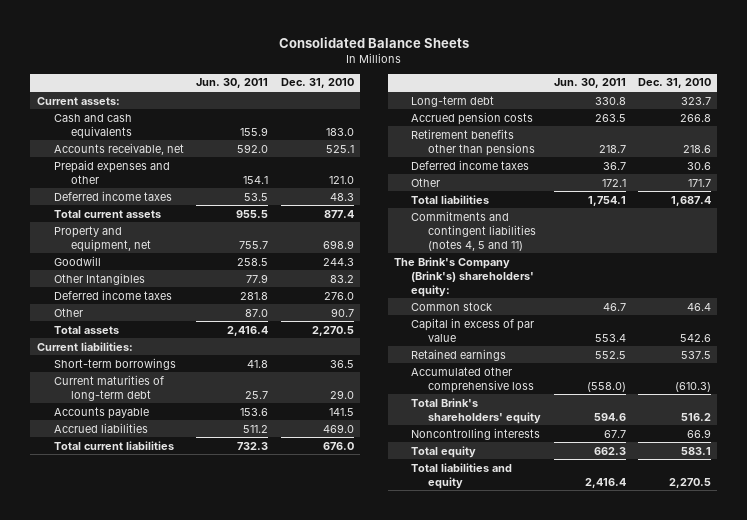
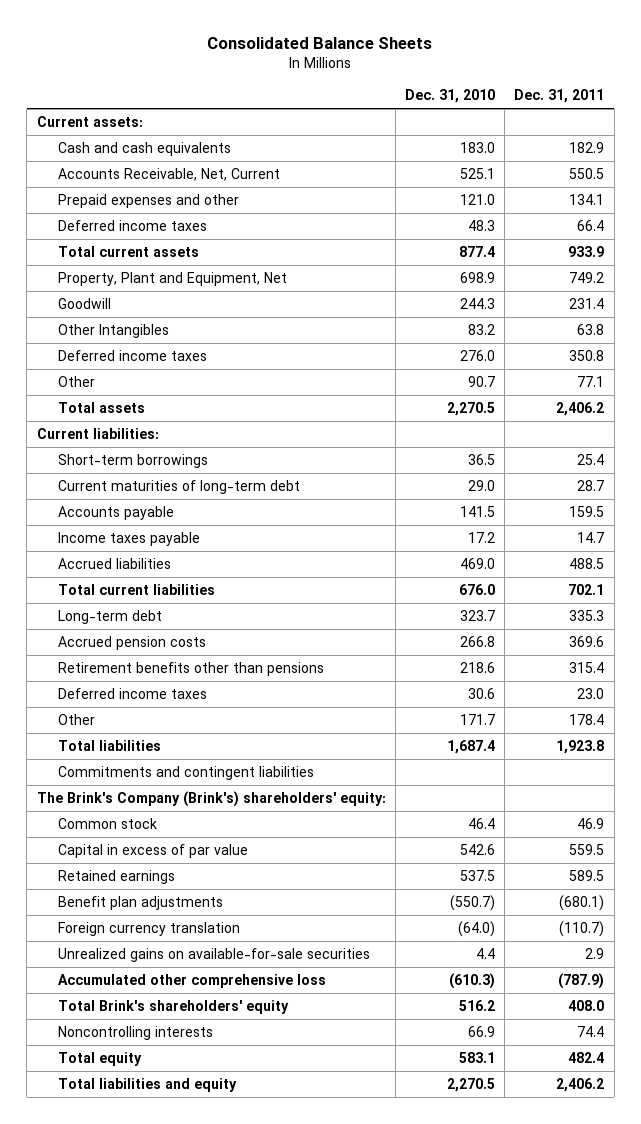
[196,78,269,89] Jun. 30, 2011 -> none
none -> [514,89,605,104] Dec. 31, 2011
[53,142,184,155] Accounts receivable, net -> [58,168,281,182] Accounts Receivable, Net, Current
[53,225,151,252] Property and equipment, net -> [58,272,288,287] Property, Plant and Equipment, Net
none -> [58,532,201,547] Income taxes payable
[410,210,537,251] Commitments and contingent liabilities (notes 4, 5 and 11) -> [58,766,315,781] Commitments and contingent liabilities
none -> [58,896,224,911] Benefit plan adjustments
none -> [58,922,241,937] Foreign currency translation
none -> [58,948,371,963] Unrealized gains on available-for-sale securities

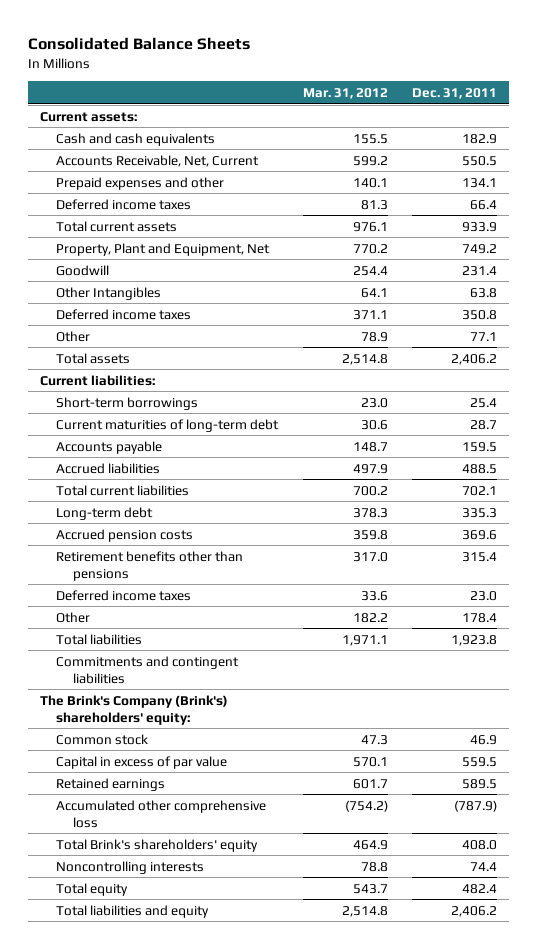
[404,89,495,104] Dec. 31, 2010 -> none
none -> [302,87,388,99] Mar. 31, 2012
[58,532,201,547] Income taxes payable -> none
[58,896,224,911] Benefit plan adjustments -> none
[58,922,241,937] Foreign currency translation -> none
[58,948,371,963] Unrealized gains on available-for-sale securities -> none

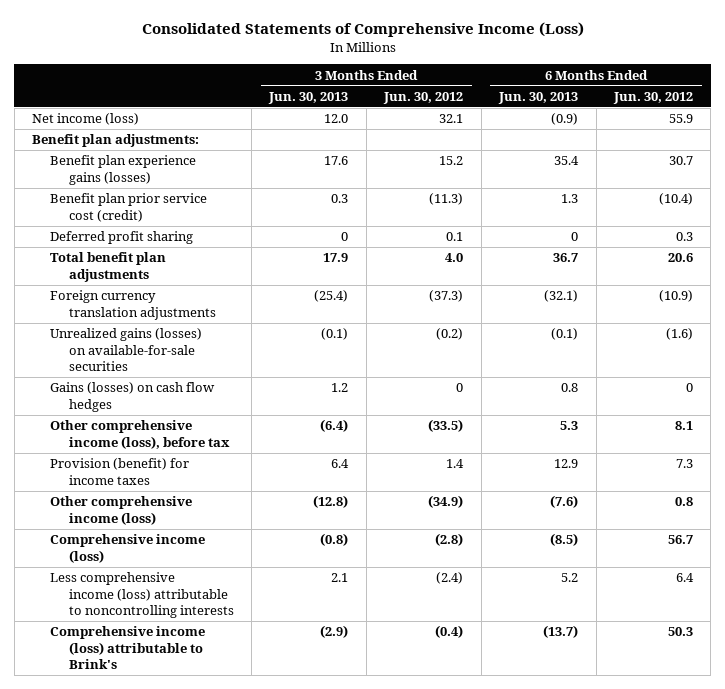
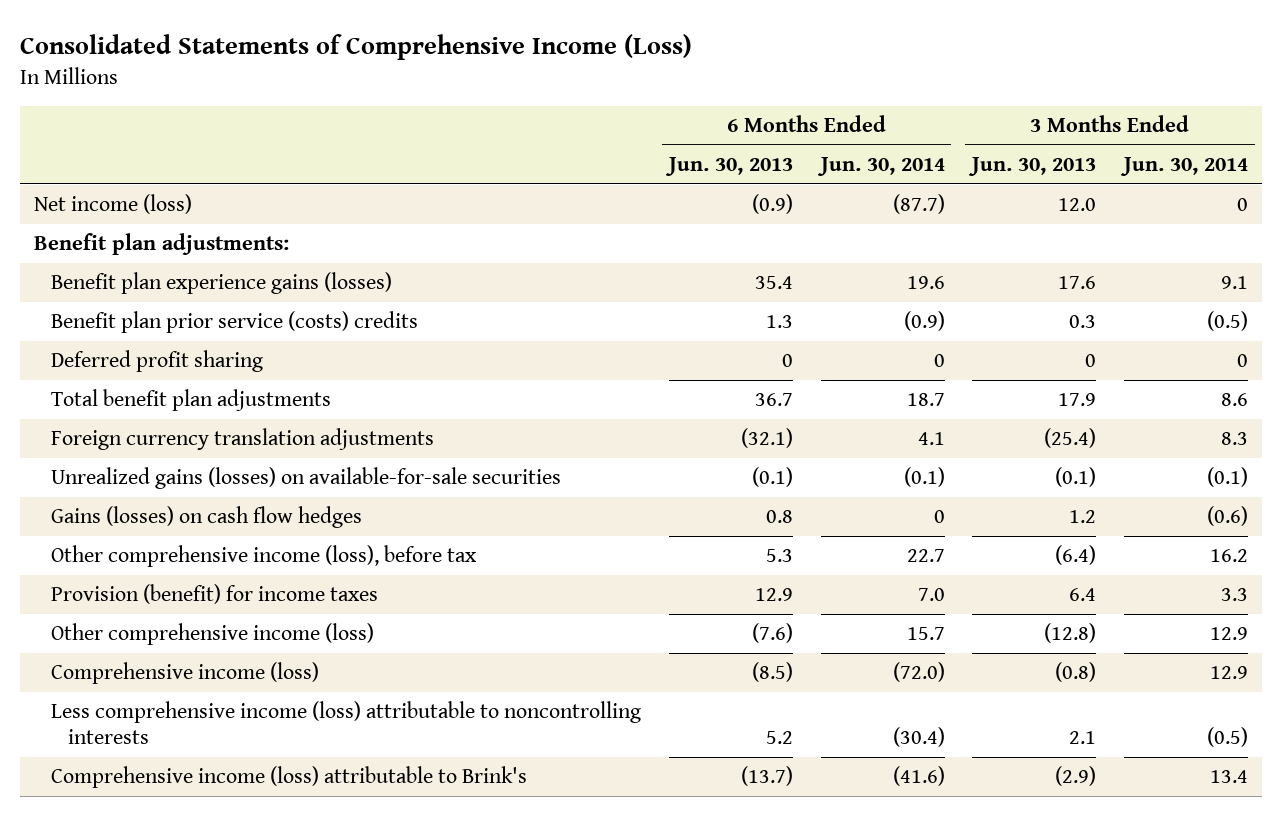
[383,91,464,104] Jun. 30, 2012 -> none
[613,91,694,104] Jun. 30, 2012 -> none
none -> [816,157,945,177] Jun. 30, 2014
none -> [1119,157,1248,177] Jun. 30, 2014
[50,193,208,222] Benefit plan prior service cost (credit) -> [51,311,419,334] Benefit plan prior service (costs) credits

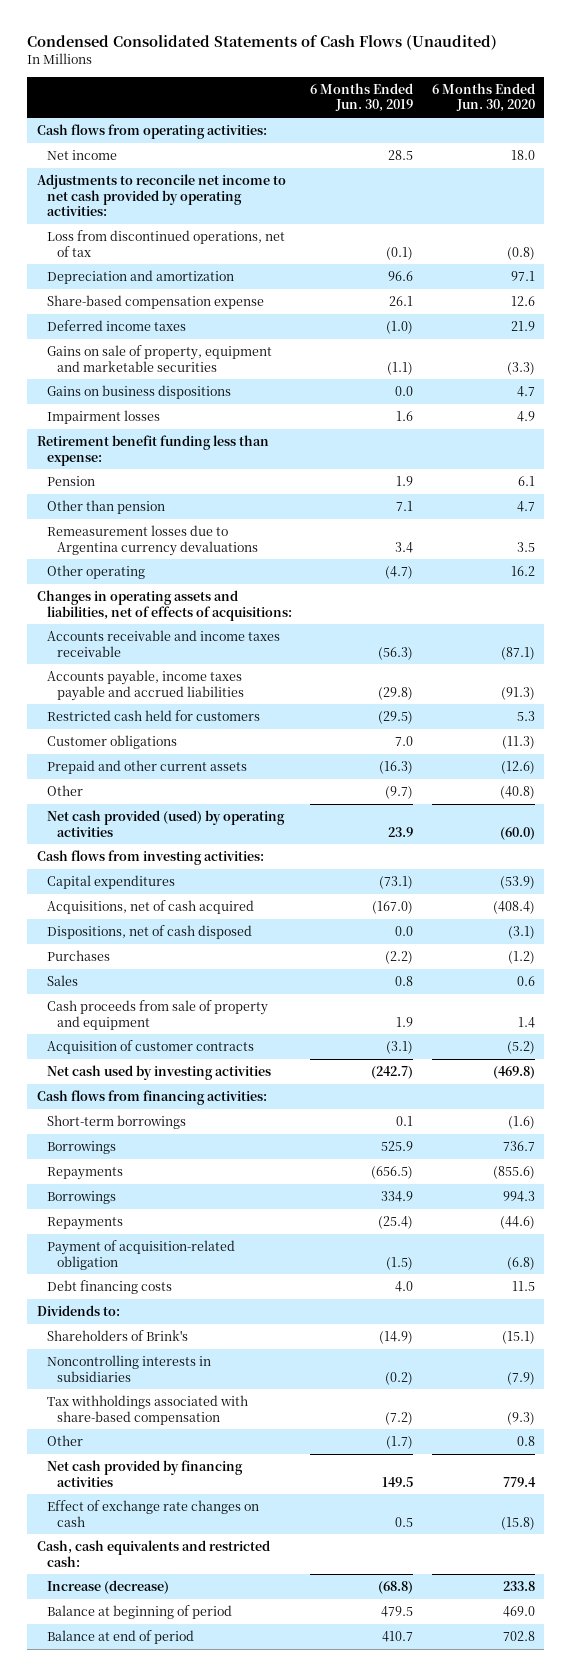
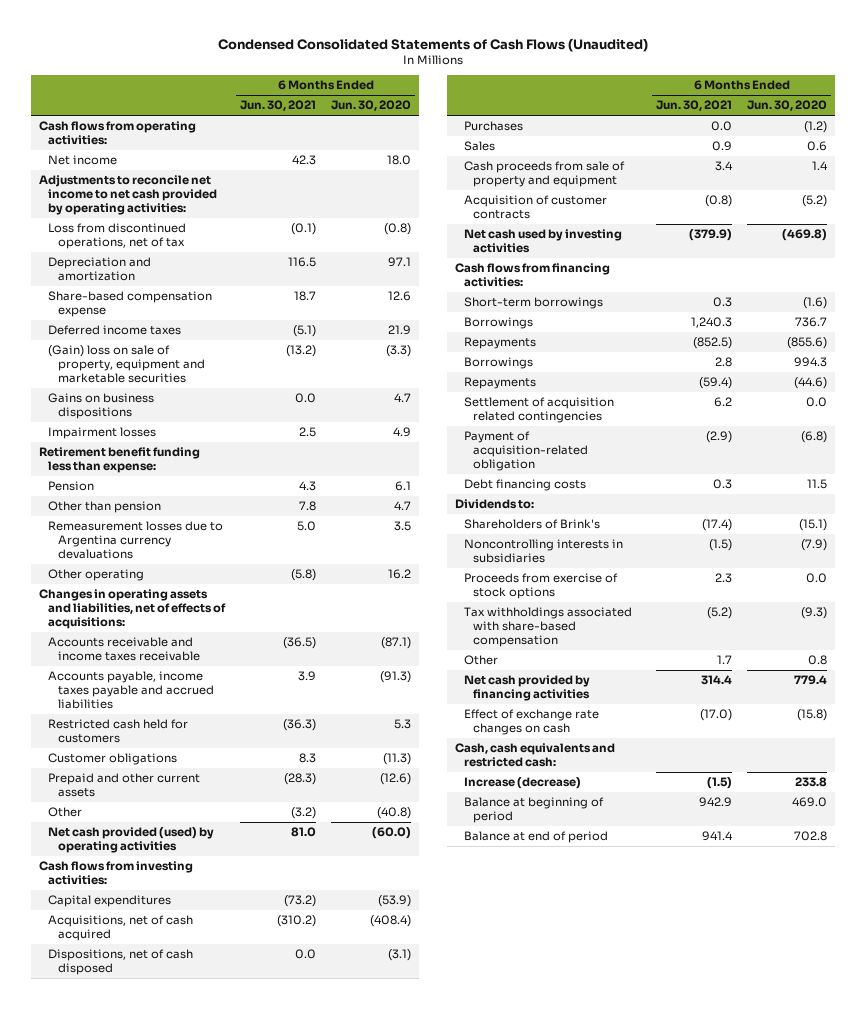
[310,82,414,113] 6 Months Ended Jun. 30, 2019 -> none
none -> [240,100,317,112] Jun. 30, 2021
[46,345,272,372] Gains on sale of property, equipment and marketable securities -> [48,345,205,383] (Gain) loss on sale of property, equipment and marketable securities
none -> [463,397,614,423] Settlement of acquisition related contingencies
none -> [463,573,618,599] Proceeds from exercise of stock options

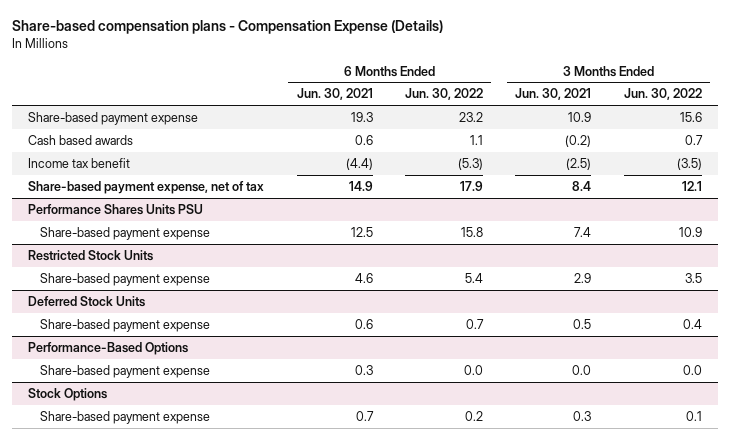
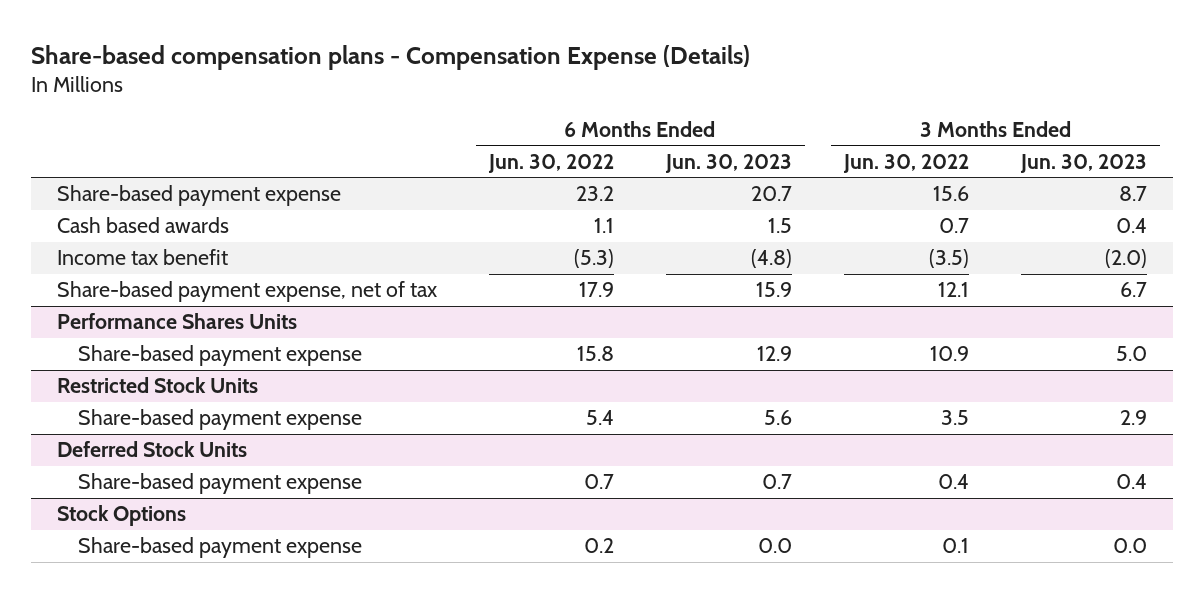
[296,88,373,101] Jun. 30, 2021 -> none
[515,88,592,101] Jun. 30, 2021 -> none
none -> [664,153,792,173] Jun. 30, 2023
none -> [1020,153,1148,173] Jun. 30, 2023
[28,203,204,215] Performance Shares Units PSU -> [56,313,297,330] Performance Shares Units
[28,341,189,355] Performance-Based Options -> none
[40,364,211,378] Share-based payment expense -> none

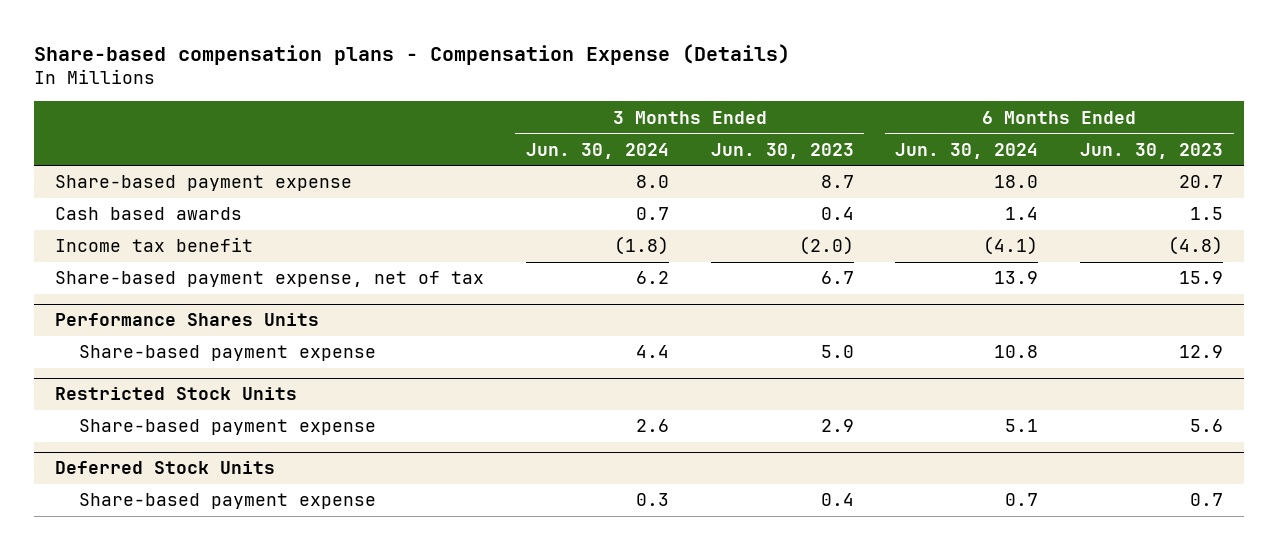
[487,153,614,173] Jun. 30, 2022 -> none
[843,153,970,173] Jun. 30, 2022 -> none
none -> [525,142,669,159] Jun. 30, 2024
none -> [895,142,1039,159] Jun. 30, 2024
[56,505,186,527] Stock Options -> none
[78,537,363,559] Share-based payment expense -> none

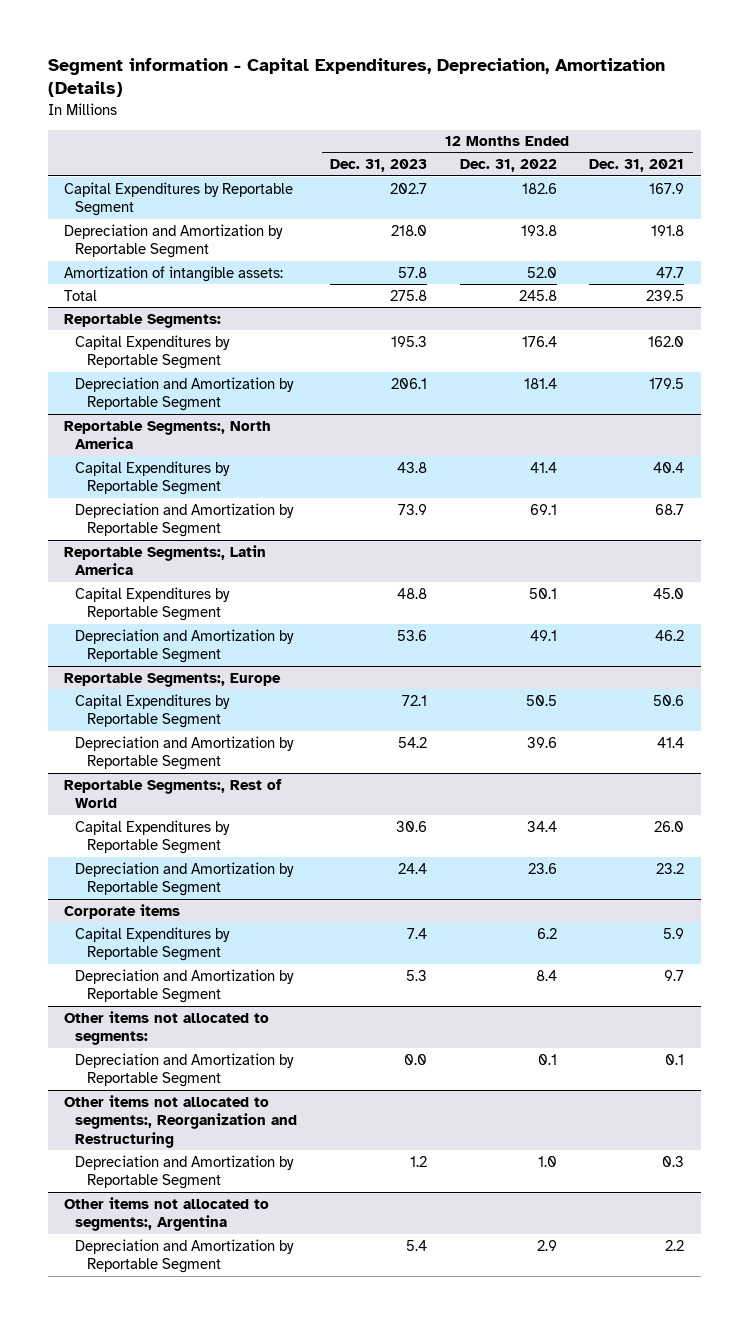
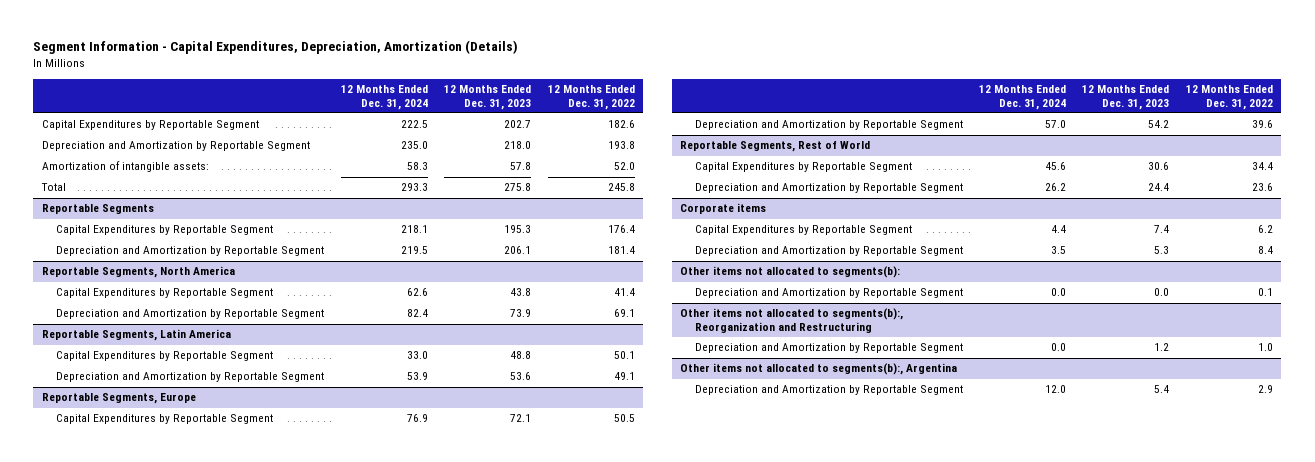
[47,58,665,98] Segment information - Capital Expenditures, Depreciation, Amortization (Details) -> [33,40,519,55] Segment Information - Capital Expenditures, Depreciation, Amortization (Details)
[589,159,685,173] Dec. 31, 2021 -> none
none -> [340,84,428,110] 12 Months Ended Dec. 31, 2024
[64,313,222,328] Reportable Segments: -> [41,204,154,215] Reportable Segments
[64,420,272,450] Reportable Segments:, North America -> [41,266,235,279] Reportable Segments, North America
[64,544,267,576] Reportable Segments:, Latin America -> [41,329,231,342] Reportable Segments, Latin America
[64,672,282,687] Reportable Segments:, Europe -> [41,393,196,405] Reportable Segments, Europe
[64,778,283,809] Reportable Segments:, Rest of World -> [679,141,870,153] Reportable Segments, Rest of World
[64,1010,270,1046] Other items not allocated to segments: -> [679,266,900,279] Other items not allocated to segments(b):
[64,1094,298,1148] Other items not allocated to segments:, Reorganization and Restructuring -> [679,308,903,334] Other items not allocated to segments(b):, Reorganization and Restructuring
[64,1196,270,1232] Other items not allocated to segments:, Argentina -> [679,363,957,376] Other items not allocated to segments(b):, Argentina

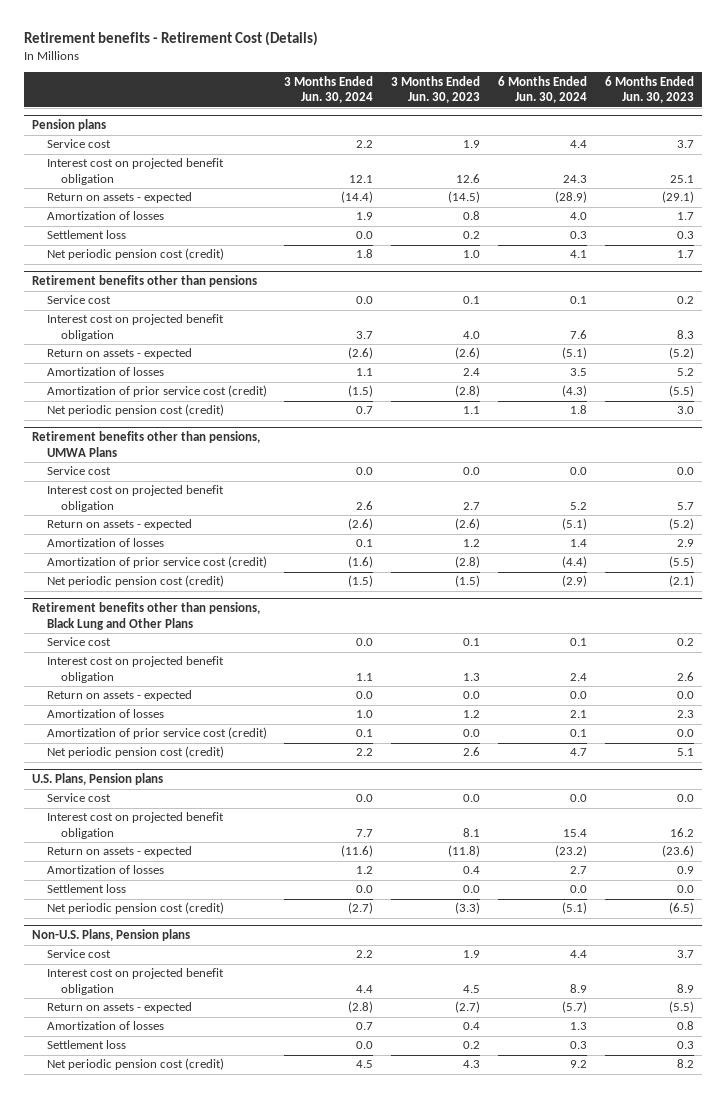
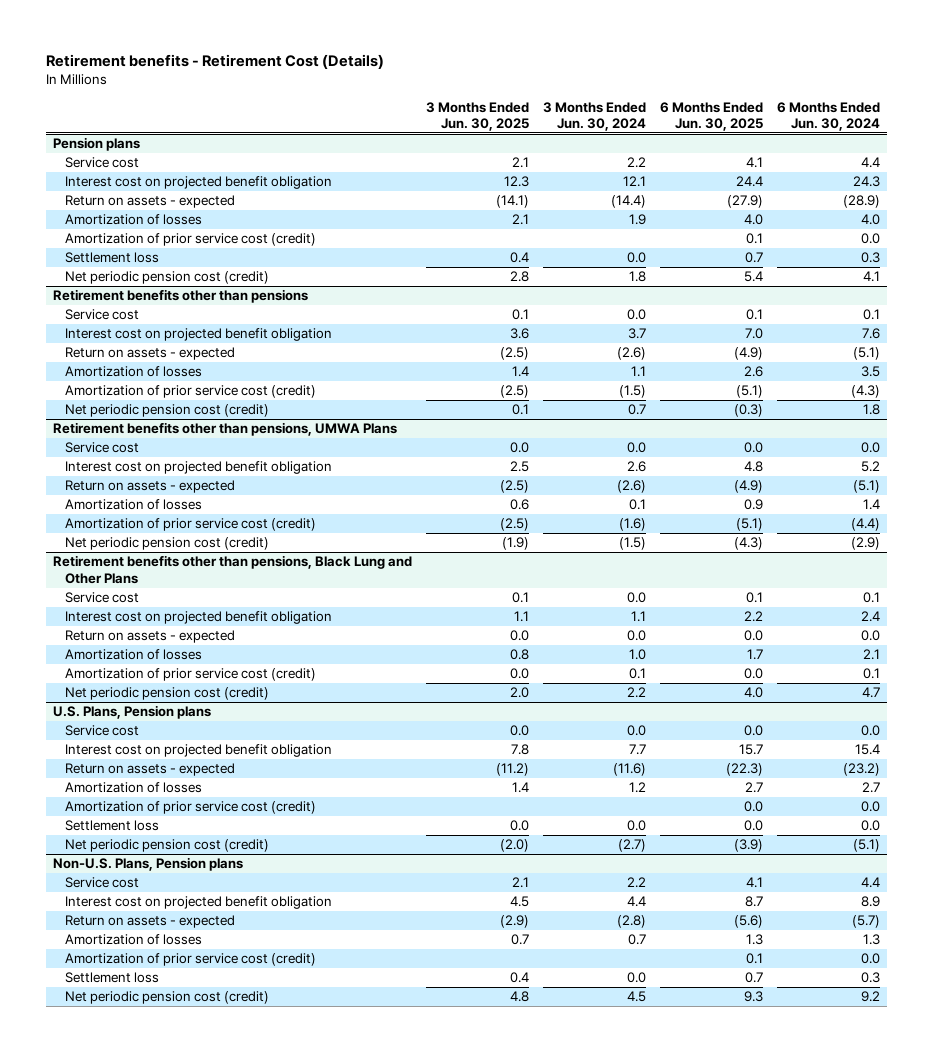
[391,75,481,104] 3 Months Ended Jun. 30, 2023 -> none
[604,75,694,104] 6 Months Ended Jun. 30, 2023 -> none
none -> [425,101,529,131] 3 Months Ended Jun. 30, 2025
none -> [659,101,763,131] 6 Months Ended Jun. 30, 2025
none -> [64,233,316,247] Amortization of prior service cost (credit)
none -> [64,801,316,815] Amortization of prior service cost (credit)
none -> [64,953,316,967] Amortization of prior service cost (credit)

